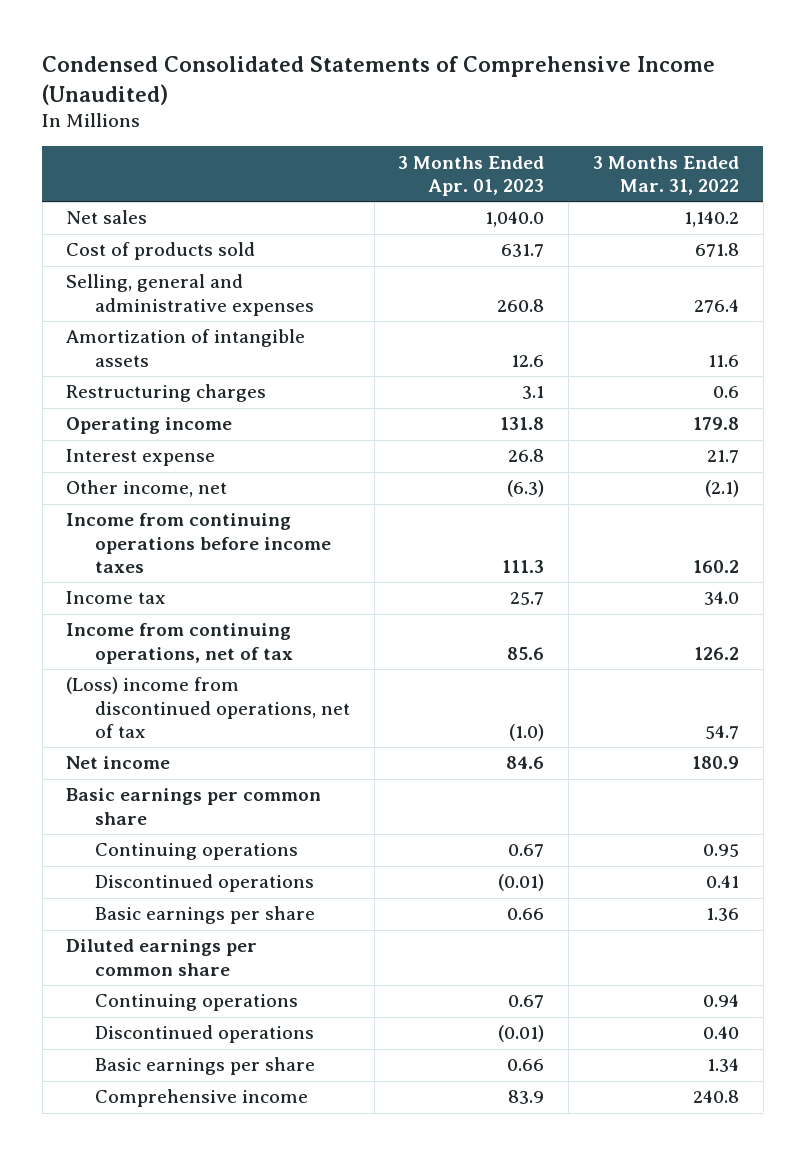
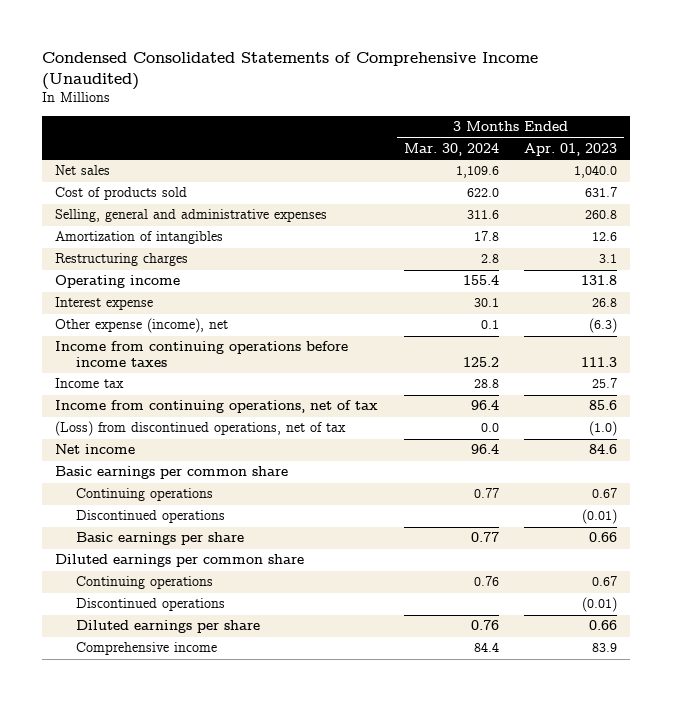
[593,155,740,196] 3 Months Ended Mar. 31, 2022 -> none
none -> [403,142,499,156] Mar. 30, 2024
[66,329,306,367] Amortization of intangible assets -> [55,231,224,245] Amortization of intangibles
[66,480,228,498] Other income, net -> [55,318,229,334] Other expense (income), net
[66,677,350,738] (Loss) income from discontinued operations, net of tax -> [55,421,347,437] (Loss) from discontinued operations, net of tax
[94,1057,315,1076] Basic earnings per share -> [76,620,261,634] Diluted earnings per share

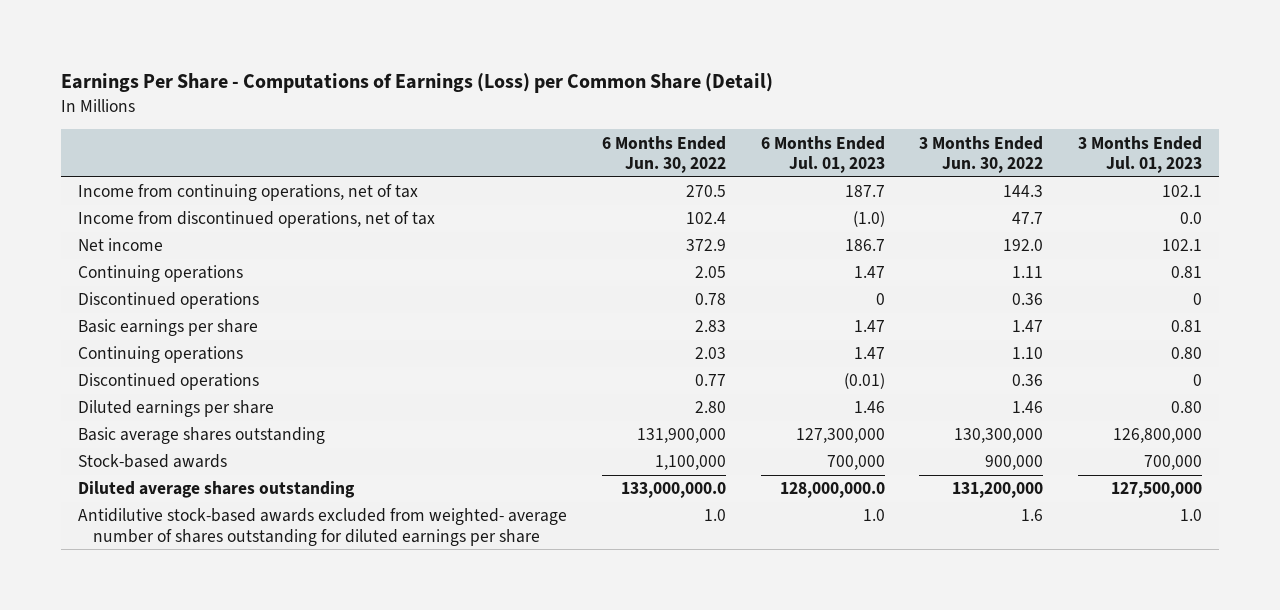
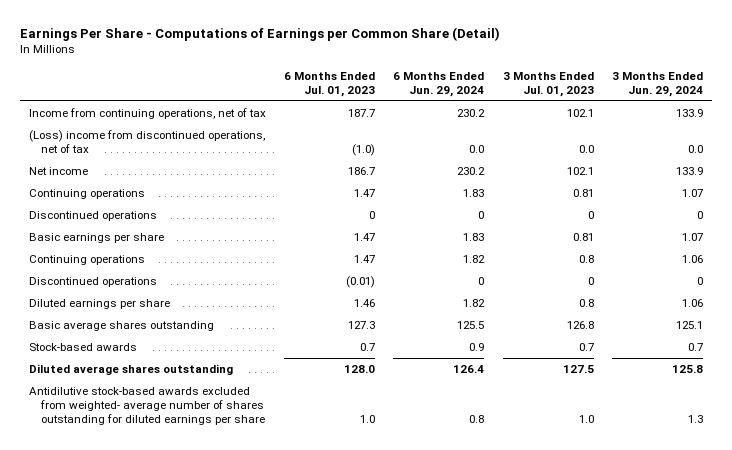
[61,73,774,94] Earnings Per Share - Computations of Earnings (Loss) per Common Share (Detail) -> [19,26,500,41] Earnings Per Share - Computations of Earnings per Common Share (Detail)
[602,135,727,174] 6 Months Ended Jun. 30, 2022 -> none
[919,135,1044,174] 3 Months Ended Jun. 30, 2022 -> none
none -> [393,71,485,97] 6 Months Ended Jun. 29, 2024
none -> [611,71,703,97] 3 Months Ended Jun. 29, 2024
[78,211,436,229] Income from discontinued operations, net of tax -> [28,130,265,154] (Loss) income from discontinued operations, net of tax
[1170,347,1202,360] 0.80 -> [578,255,594,264] 0.8
[1170,401,1202,414] 0.80 -> [578,299,594,308] 0.8
[795,428,885,444] 127,300,000 -> [348,321,376,330] 127.3
[1112,428,1202,444] 126,800,000 -> [566,321,594,330] 126.8
[826,455,885,471] 700,000 -> [360,343,376,352] 0.7
[1143,455,1202,471] 700,000 -> [578,343,594,352] 0.7
[779,482,885,499] 128,000,000.0 -> [344,365,376,374] 128.0
[1110,482,1202,499] 127,500,000 -> [562,365,594,374] 127.5

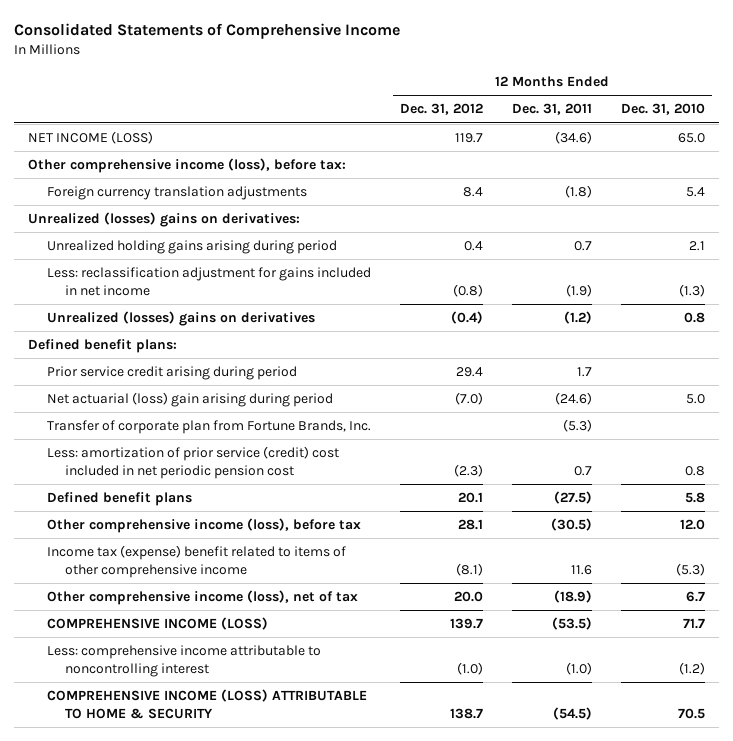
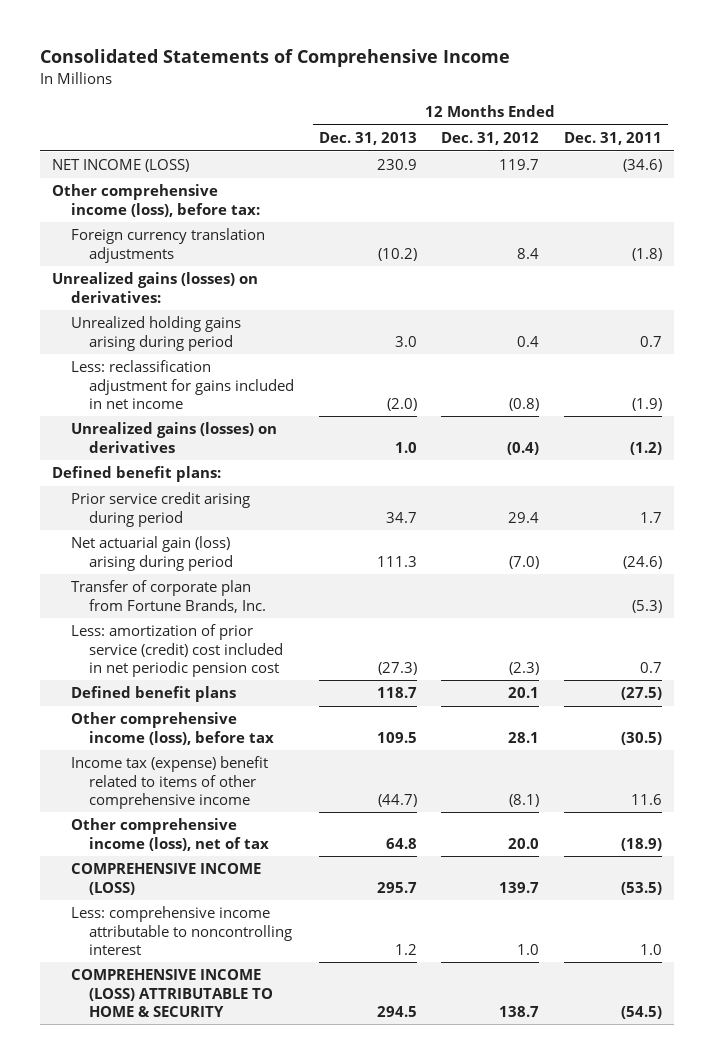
[620,103,705,116] Dec. 31, 2010 -> none
none -> [318,132,417,146] Dec. 31, 2013
[28,212,301,228] Unrealized (losses) gains on derivatives: -> [51,272,258,303] Unrealized gains (losses) on derivatives:
[46,311,315,327] Unrealized (losses) gains on derivatives -> [70,422,277,453] Unrealized gains (losses) on derivatives
[46,392,333,408] Net actuarial (loss) gain arising during period -> [70,536,234,571] Net actuarial gain (loss) arising during period
[456,661,483,675] (1.0) -> [517,943,540,955] 1.0
[565,661,592,675] (1.0) -> [639,943,662,955] 1.0

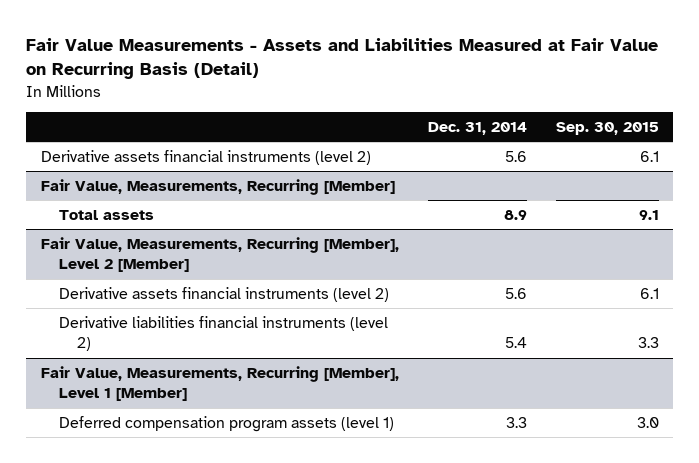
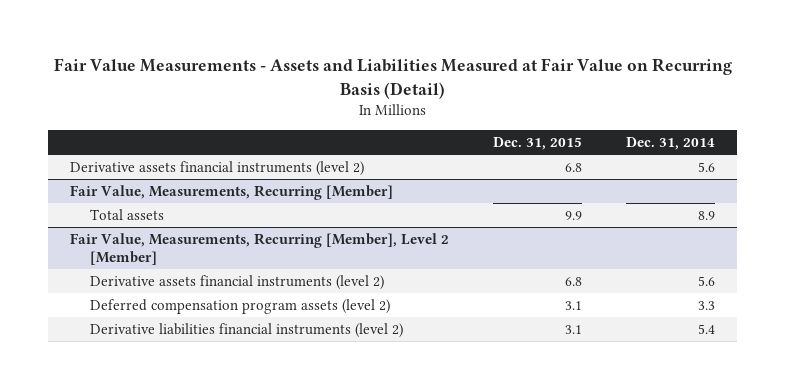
[555,122,659,136] Sep. 30, 2015 -> none
none -> [493,137,583,151] Dec. 31, 2015
none -> [90,298,391,314] Deferred compensation program assets (level 2)
[40,365,399,402] Fair Value, Measurements, Recurring [Member], Level 1 [Member] -> none
[58,415,394,432] Deferred compensation program assets (level 1) -> none

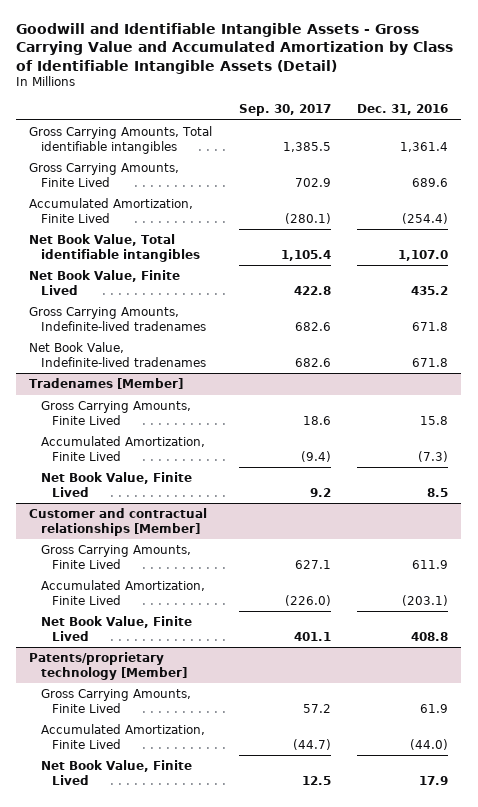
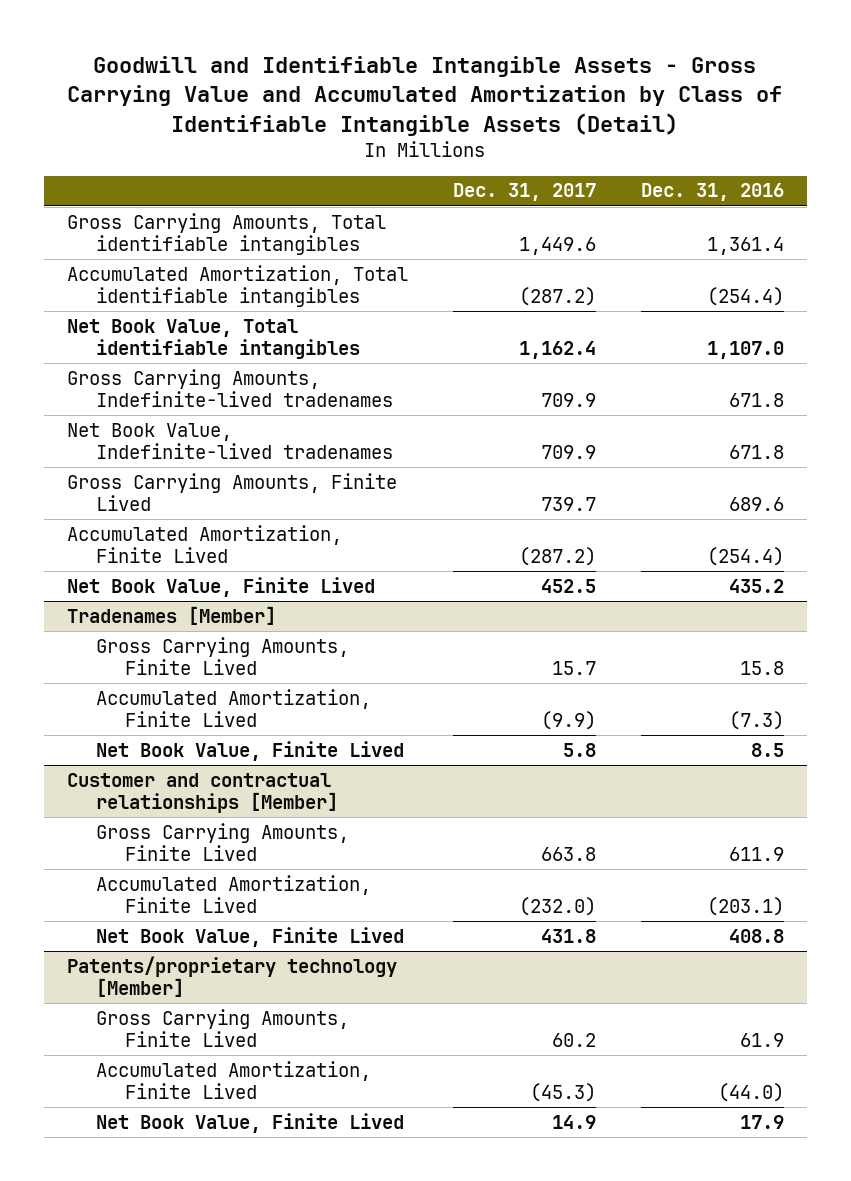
[238,104,331,117] Sep. 30, 2017 -> none
none -> [452,183,596,202] Dec. 31, 2017
none -> [66,264,408,308] Accumulated Amortization, Total identifiable intangibles
[29,163,180,187] Gross Carrying Amounts, Finite Lived -> [66,472,397,512] Gross Carrying Amounts, Finite Lived
[29,198,194,223] Accumulated Amortization, Finite Lived -> [66,524,342,564] Accumulated Amortization, Finite Lived
[29,270,181,295] Net Book Value, Finite Lived -> [66,576,375,597] Net Book Value, Finite Lived

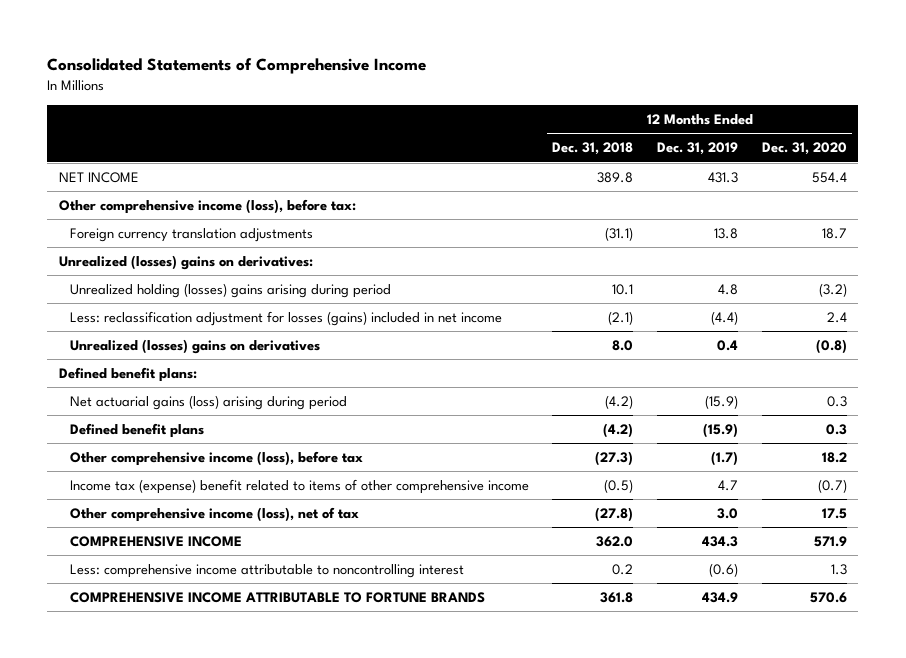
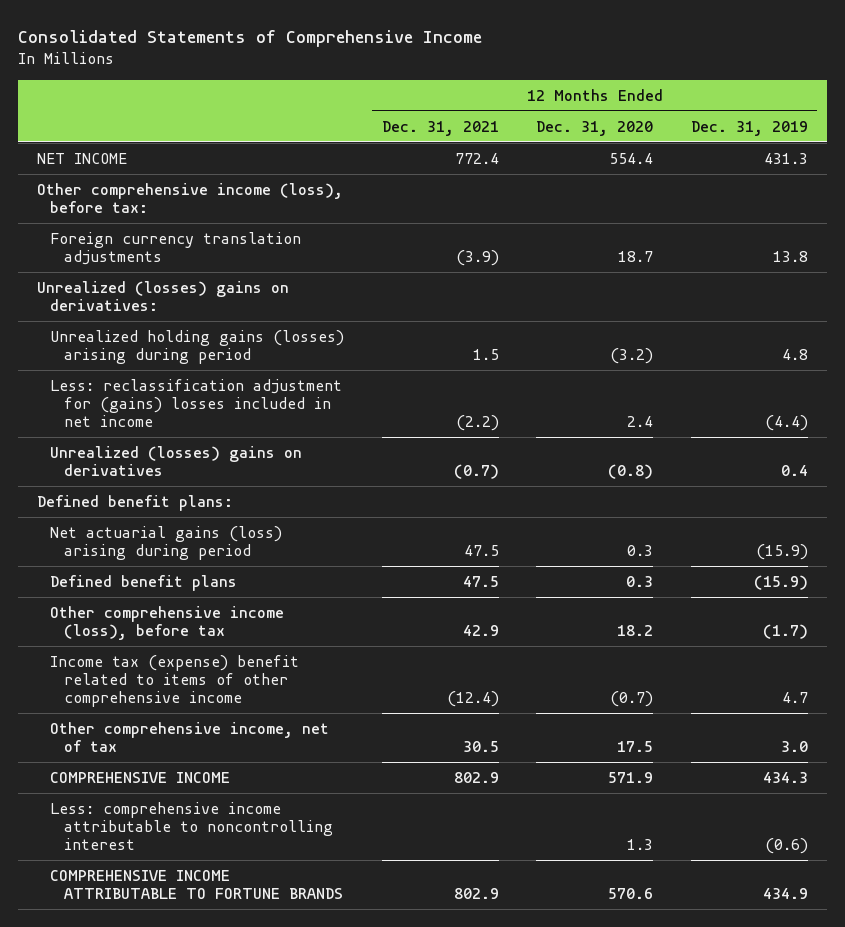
[552,142,634,156] Dec. 31, 2018 -> none
none -> [381,120,499,136] Dec. 31, 2021
[69,283,391,299] Unrealized holding (losses) gains arising during period -> [50,329,345,365] Unrealized holding gains (losses) arising during period
[69,311,502,327] Less: reclassification adjustment for losses (gains) included in net income -> [50,378,343,428] Less: reclassification adjustment for (gains) losses included in net income
[69,507,359,523] Other comprehensive income (loss), net of tax -> [50,721,330,753] Other comprehensive income, net of tax

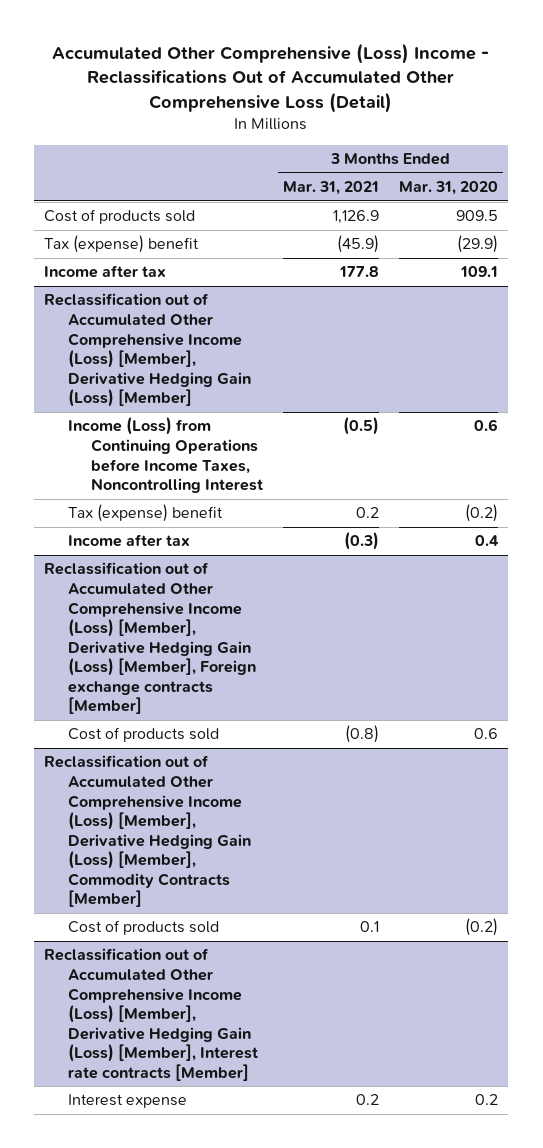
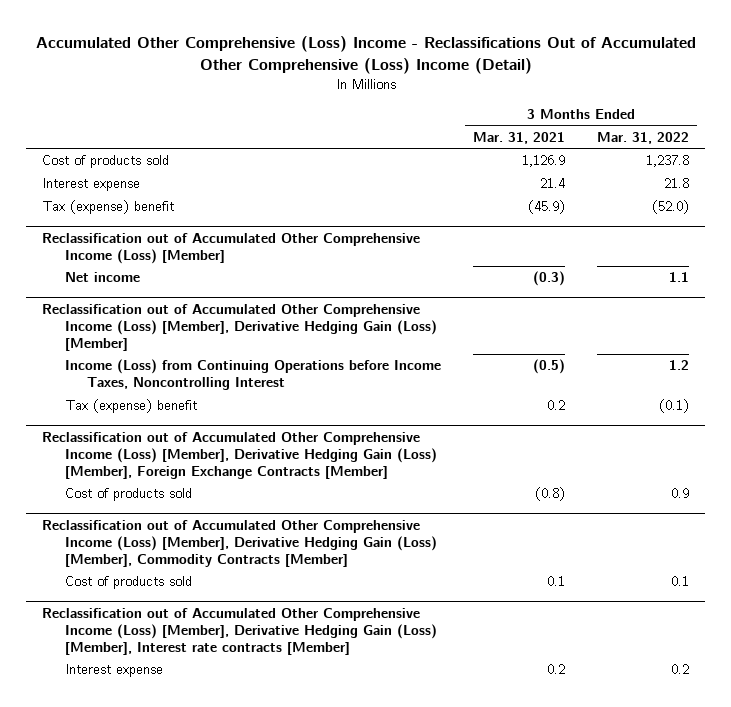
[52,42,490,113] Accumulated Other Comprehensive (Loss) Income - Reclassifications Out of Accumulated Other Comprehensive Loss (Detail) -> [35,36,696,74] Accumulated Other Comprehensive (Loss) Income - Reclassifications Out of Accumulated Other Comprehensive (Loss) Income (Detail)
[399,181,499,196] Mar. 31, 2020 -> none
none -> [596,131,689,144] Mar. 31, 2022
none -> [42,178,141,192] Interest expense
none -> [42,232,421,264] Reclassification out of Accumulated Other Comprehensive Income (Loss) [Member]
[44,265,167,279] Income after tax -> [64,272,140,283] Net income
[339,266,380,278] 177.8 -> [532,271,565,287] (0.3)
[67,534,190,548] Income after tax -> none
[44,562,256,715] Reclassification out of Accumulated Other Comprehensive Income (Loss) [Member], Derivative Hedging Gain (Loss) [Member], Foreign exchange contracts [Member] -> [42,431,437,479] Reclassification out of Accumulated Other Comprehensive Income (Loss) [Member], Derivative Hedging Gain (Loss) [Member], Foreign Exchange Contracts [Member]

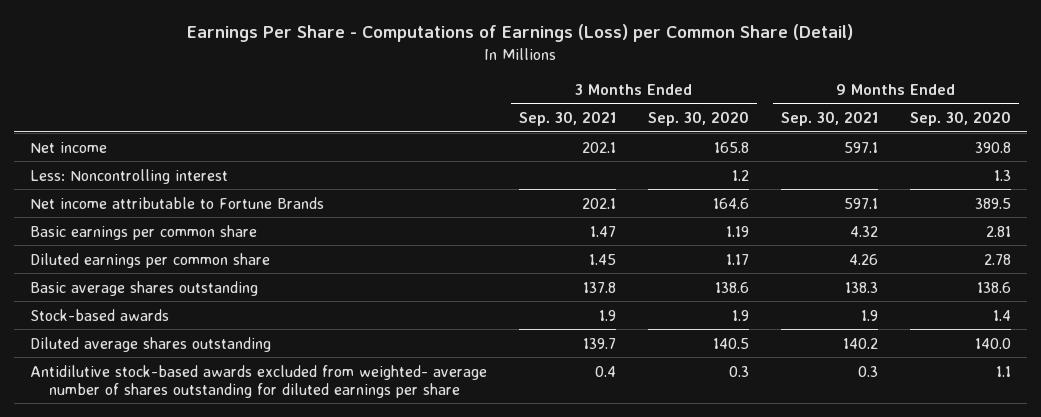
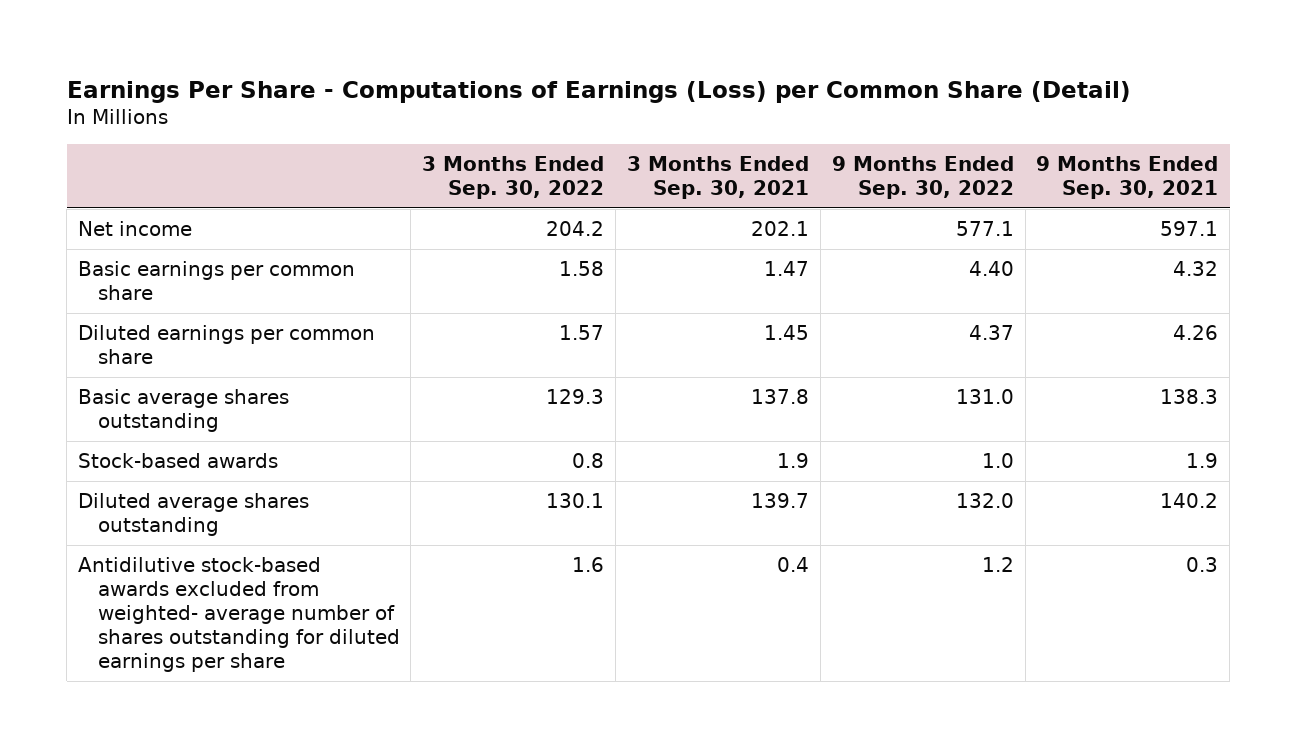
[647,111,749,127] Sep. 30, 2020 -> none
[909,111,1011,127] Sep. 30, 2020 -> none
none -> [422,156,605,200] 3 Months Ended Sep. 30, 2022
none -> [831,156,1014,200] 9 Months Ended Sep. 30, 2022
[29,168,228,184] Less: Noncontrolling interest -> none
[29,196,324,209] Net income attributable to Fortune Brands -> none

